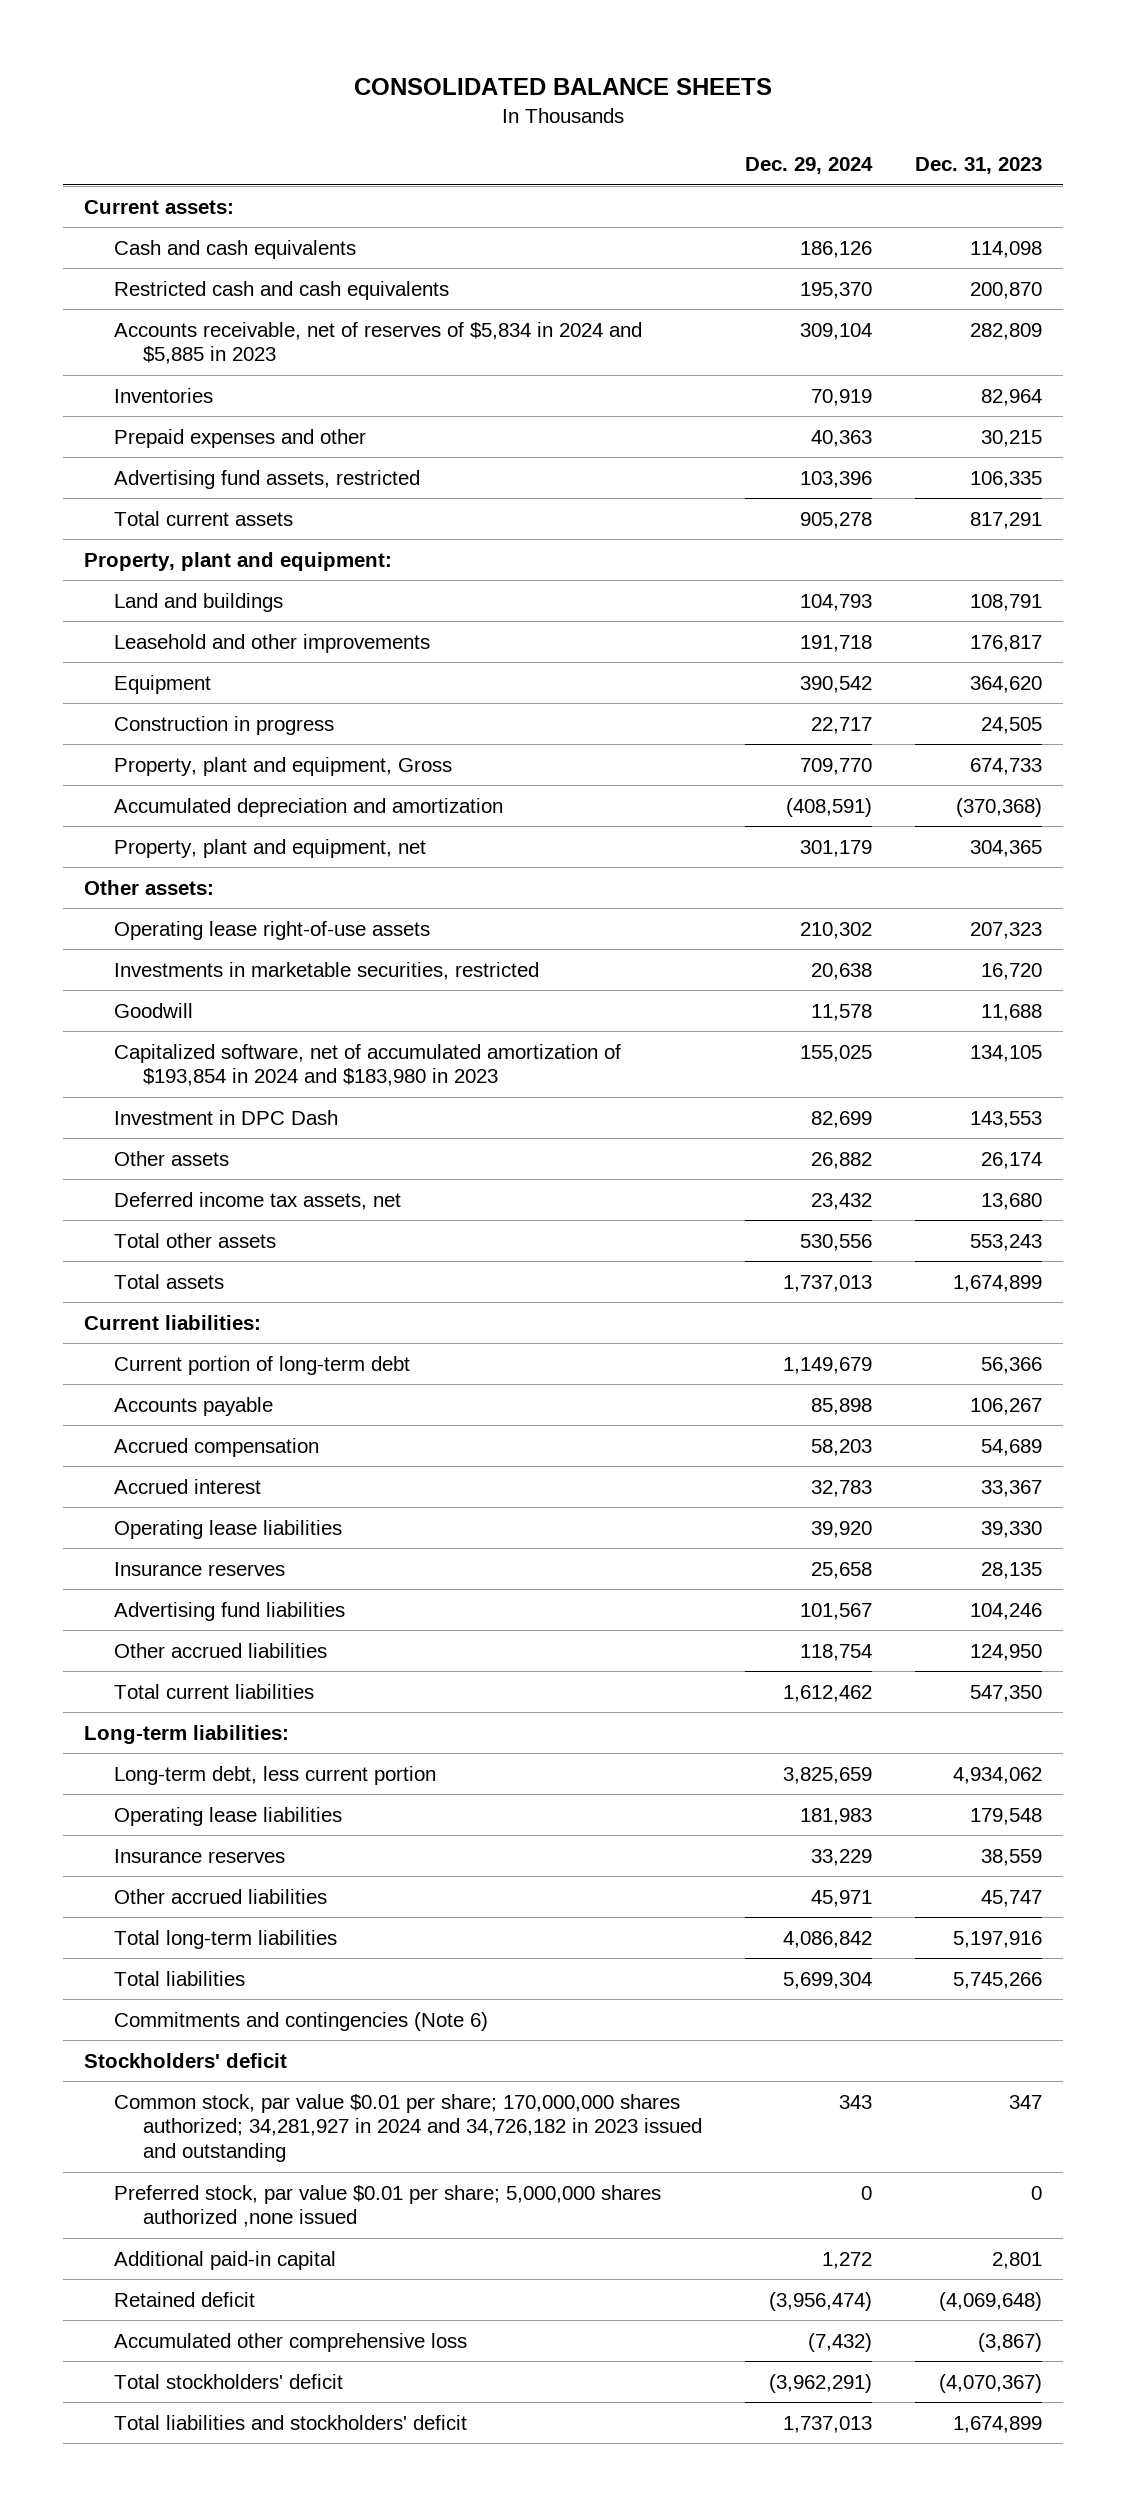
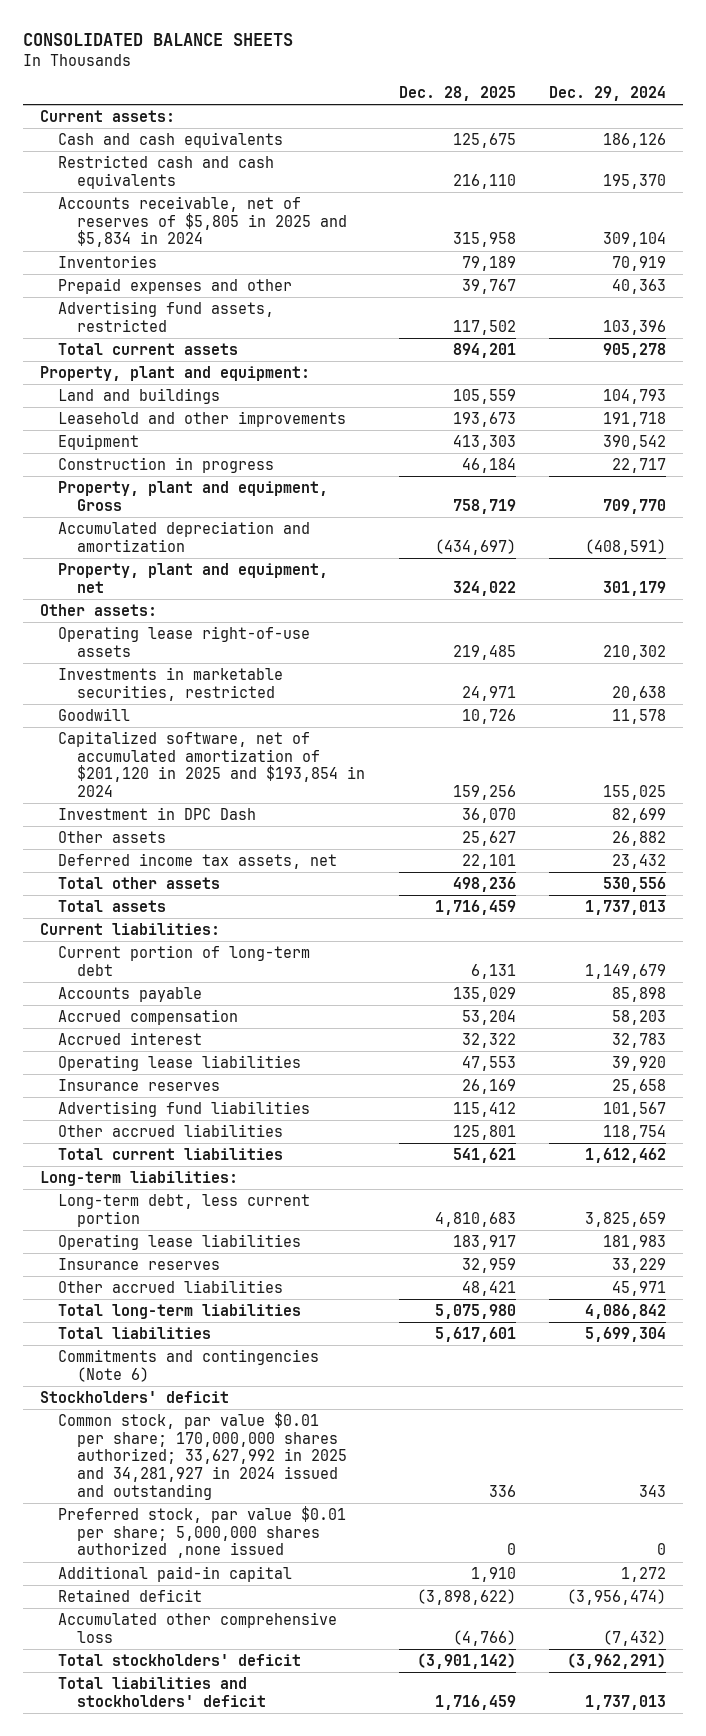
[914,157,1042,175] Dec. 31, 2023 -> none
none -> [398,86,516,102] Dec. 28, 2025
[113,321,642,365] Accounts receivable, net of reserves of $5,834 in 2024 and $5,885 in 2023 -> [58,196,348,248] Accounts receivable, net of reserves of $5,805 in 2025 and $5,834 in 2024
[113,1043,621,1087] Capitalized software, net of accumulated amortization of $193,854 in 2024 and $183,980 in 2023 -> [58,731,366,798] Capitalized software, net of accumulated amortization of $201,120 in 2025 and $193,854 in 2024
[113,2093,702,2163] Common stock, par value $0.01 per share; 170,000,000 shares authorized; 34,281,927 in 2024 and 34,726,182 in 2023 issued and outstanding -> [58,1412,348,1500] Common stock, par value $0.01 per share; 170,000,000 shares authorized; 33,627,992 in 2025 and 34,281,927 in 2024 issued and outstanding

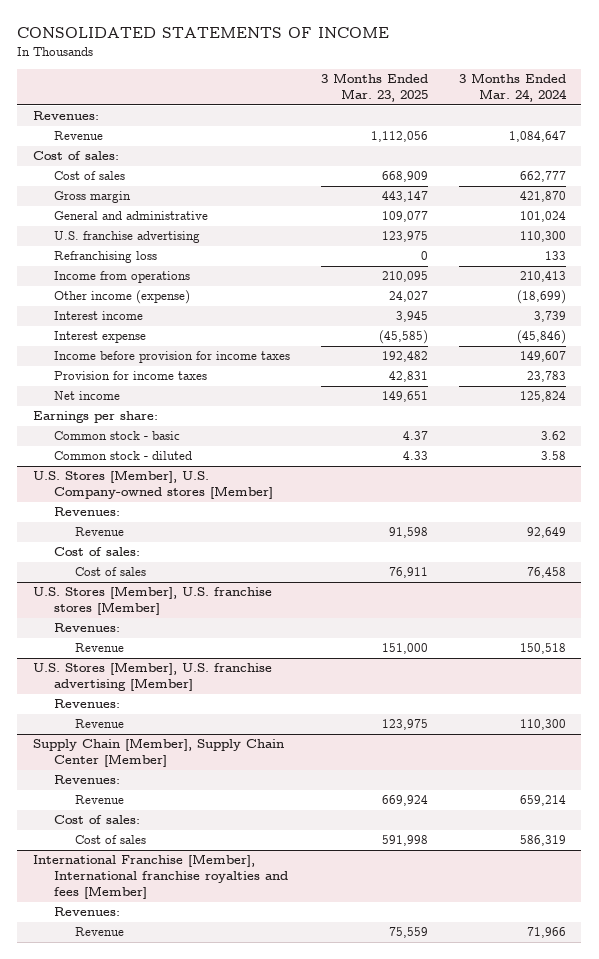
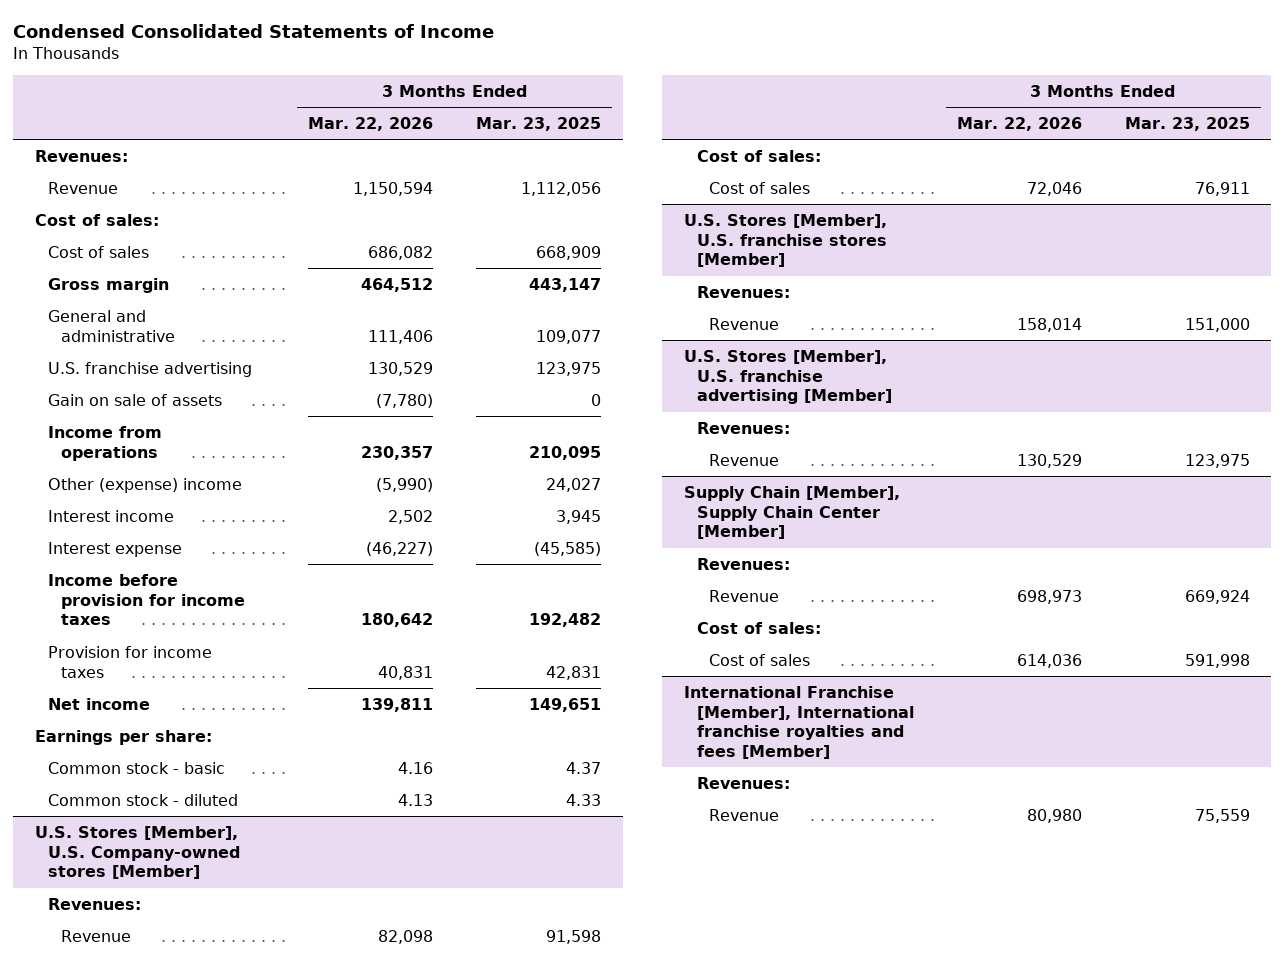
[17,26,390,38] CONSOLIDATED STATEMENTS OF INCOME -> [13,23,495,38] Condensed Consolidated Statements of Income
[458,73,567,103] 3 Months Ended Mar. 24, 2024 -> none
none -> [307,117,433,132] Mar. 22, 2026
[53,251,157,264] Refranchising loss -> [47,393,222,406] Gain on sale of assets
[53,290,190,305] Other income (expense) -> [47,477,242,493] Other (expense) income

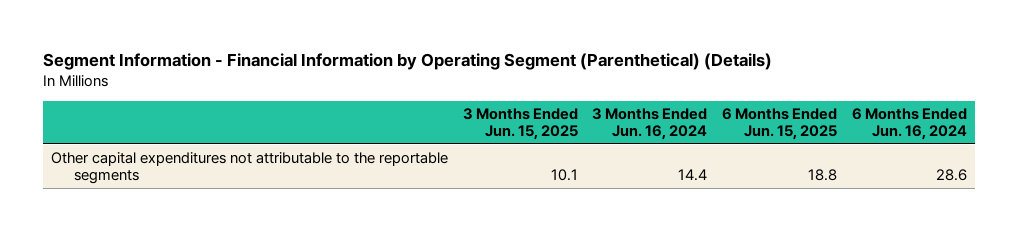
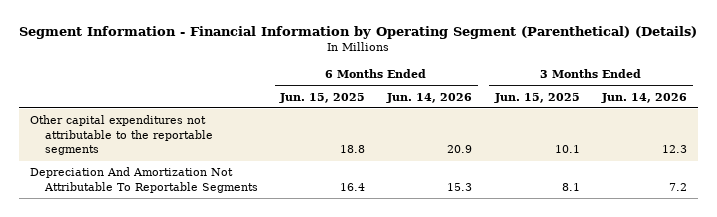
[592,108,708,141] 3 Months Ended Jun. 16, 2024 -> none
[852,108,968,141] 6 Months Ended Jun. 16, 2024 -> none
none -> [386,92,473,103] Jun. 14, 2026
none -> [600,92,687,103] Jun. 14, 2026
none -> [30,167,258,193] Depreciation And Amortization Not Attributable To Reportable Segments

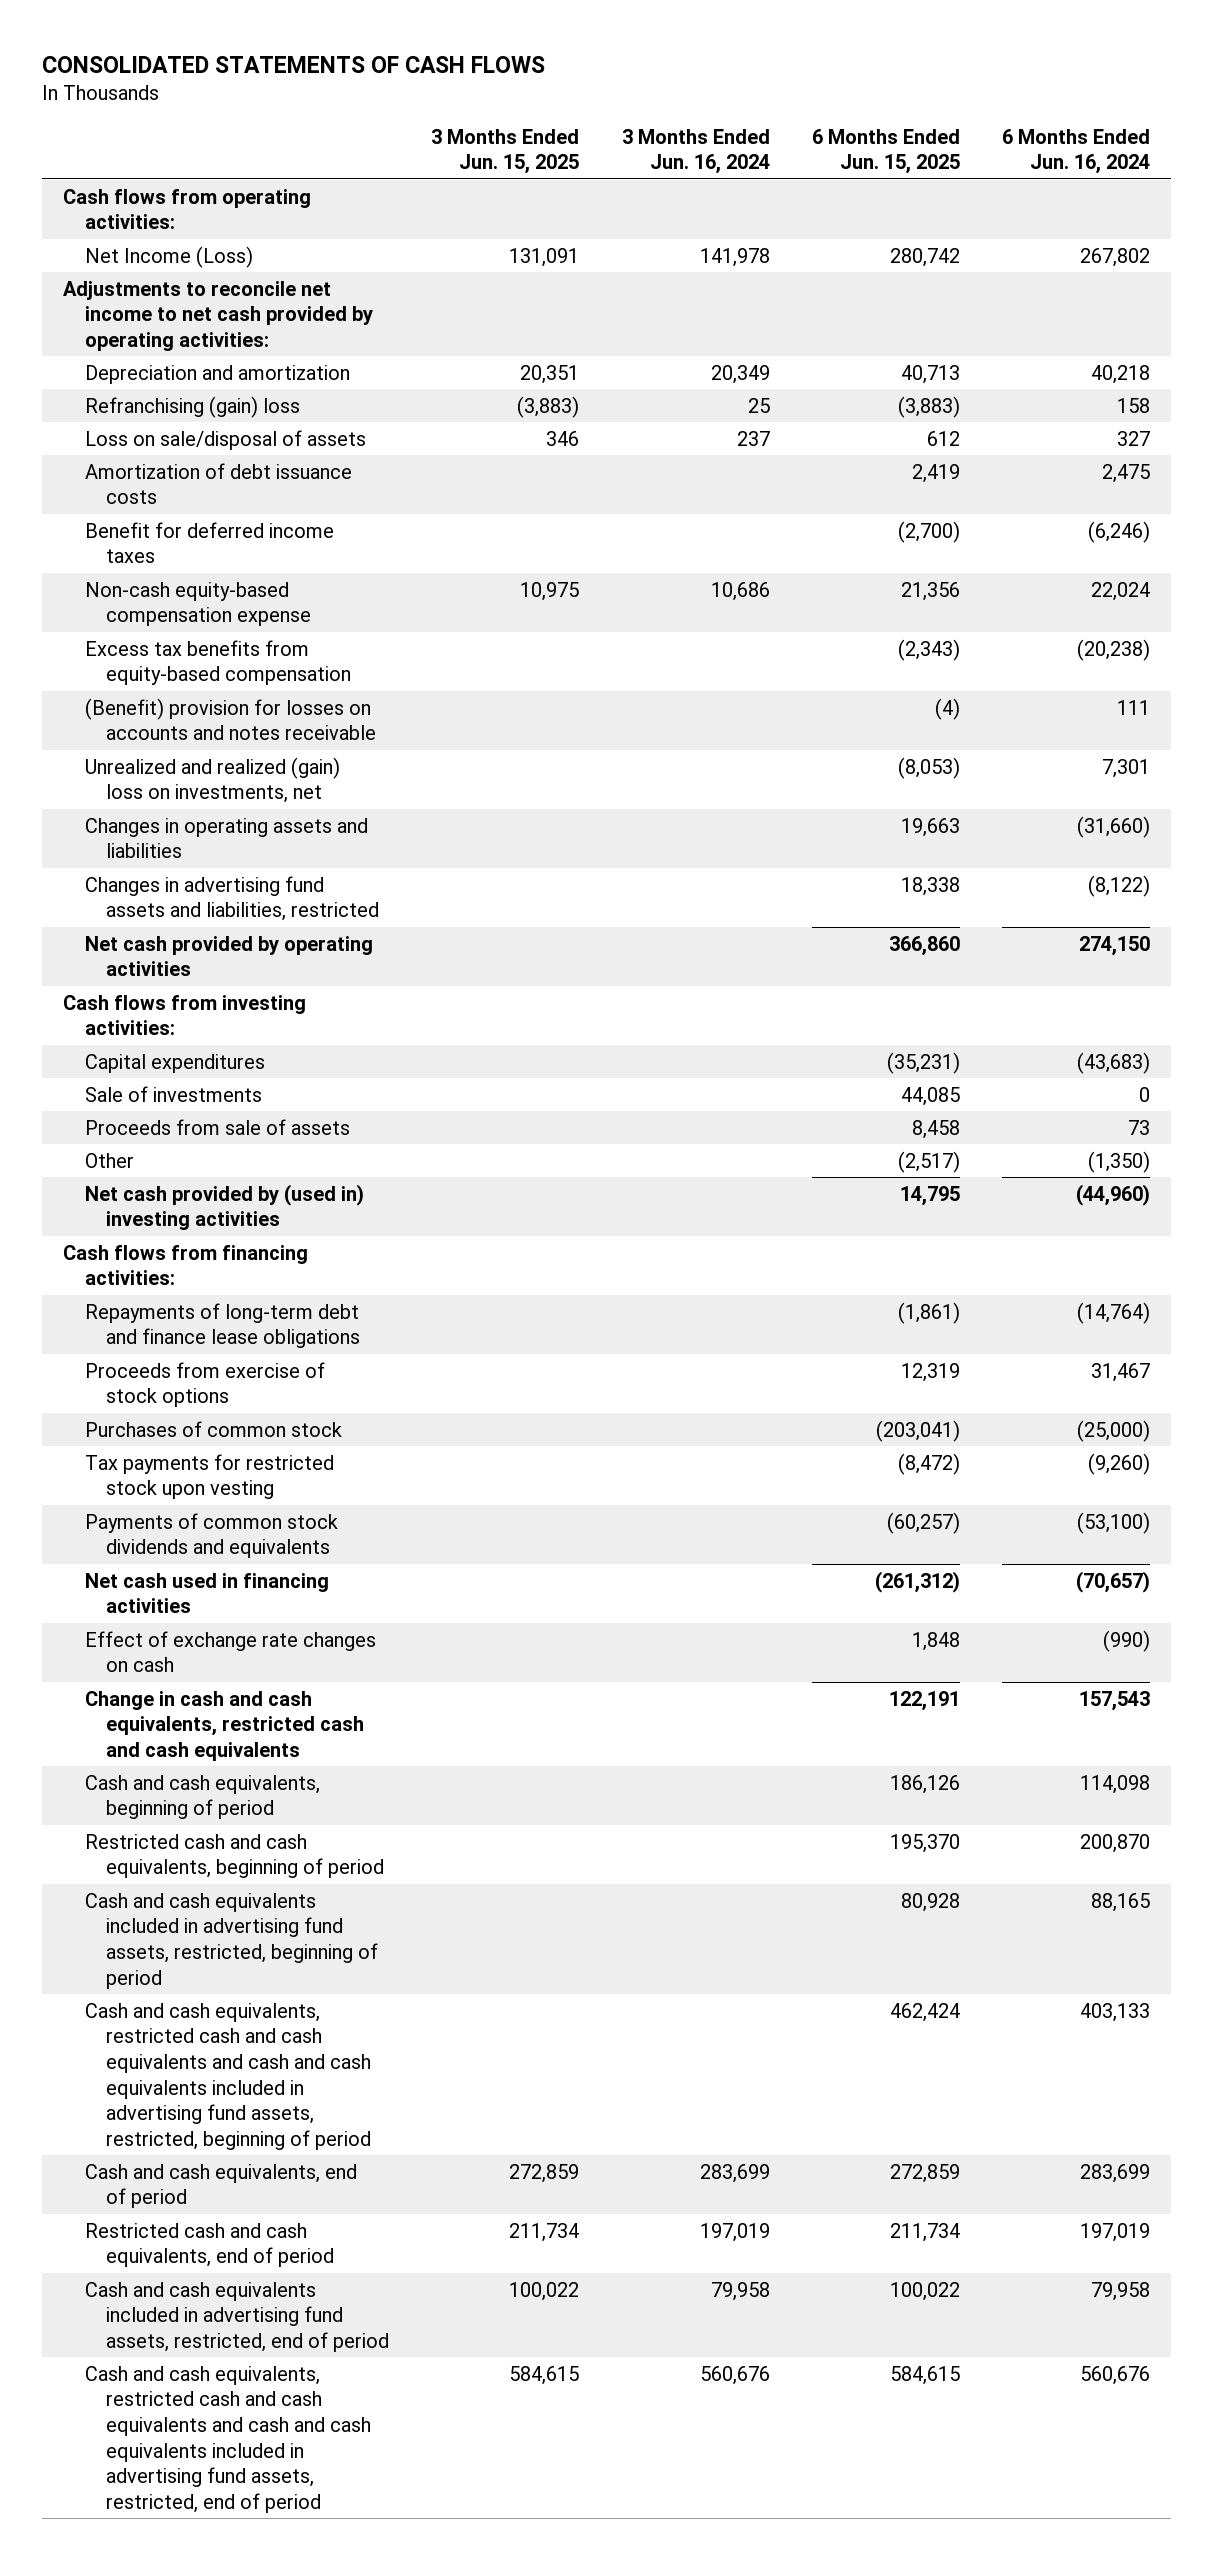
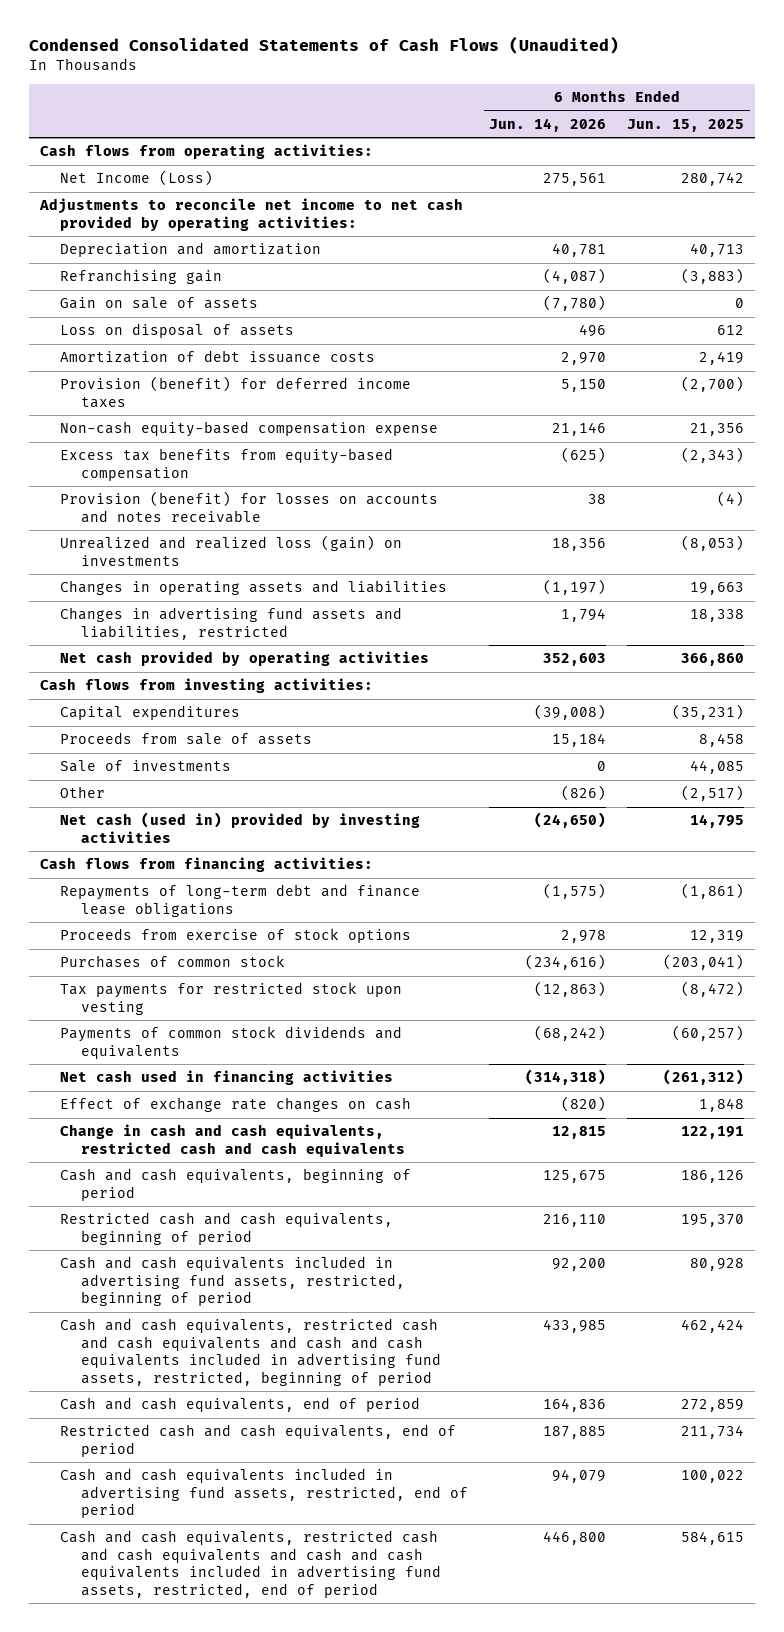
[42,56,546,74] CONSOLIDATED STATEMENTS OF CASH FLOWS -> [29,35,620,54] Condensed Consolidated Statements of Cash Flows (Unaudited)
[431,128,580,175] 3 Months Ended Jun. 15, 2025 -> none
[621,128,770,175] 3 Months Ended Jun. 16, 2024 -> none
[1002,128,1151,175] 6 Months Ended Jun. 16, 2024 -> none
none -> [489,117,607,132] Jun. 14, 2026
[84,395,300,418] Refranchising (gain) loss -> [60,269,223,285] Refranchising gain
none -> [60,297,259,310] Gain on sale of assets
[84,429,366,450] Loss on sale/disposal of assets -> [60,323,295,339] Loss on disposal of assets
[84,521,334,564] Benefit for deferred income taxes -> [60,376,412,408] Provision (benefit) for deferred income taxes
[84,697,377,741] (Benefit) provision for losses on accounts and notes receivable -> [60,491,439,523] Provision (benefit) for losses on accounts and notes receivable
[84,756,340,804] Unrealized and realized (gain) loss on investments, net -> [60,535,403,566] Unrealized and realized loss (gain) on investments
[84,1085,262,1102] Sale of investments -> [60,760,232,773] Sale of investments
[84,1183,364,1231] Net cash provided by (used in) investing activities -> [60,812,421,843] Net cash (used in) provided by investing activities

